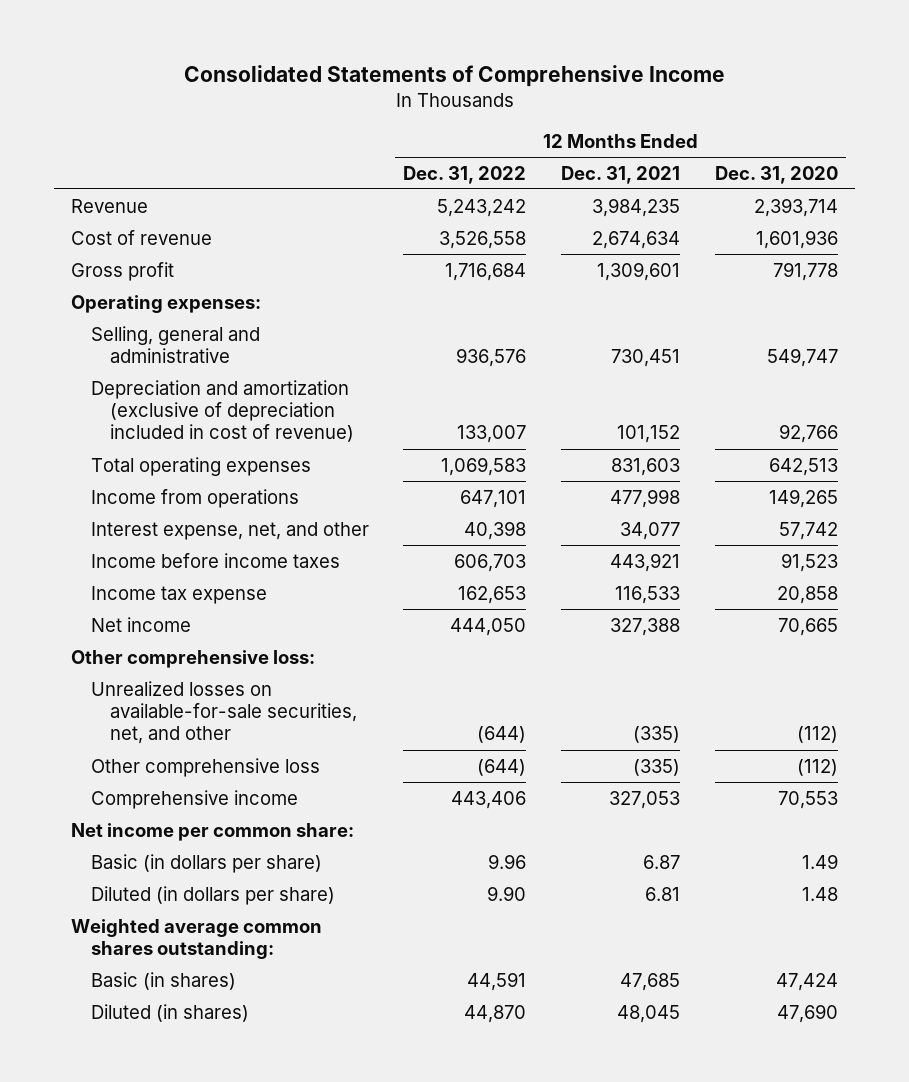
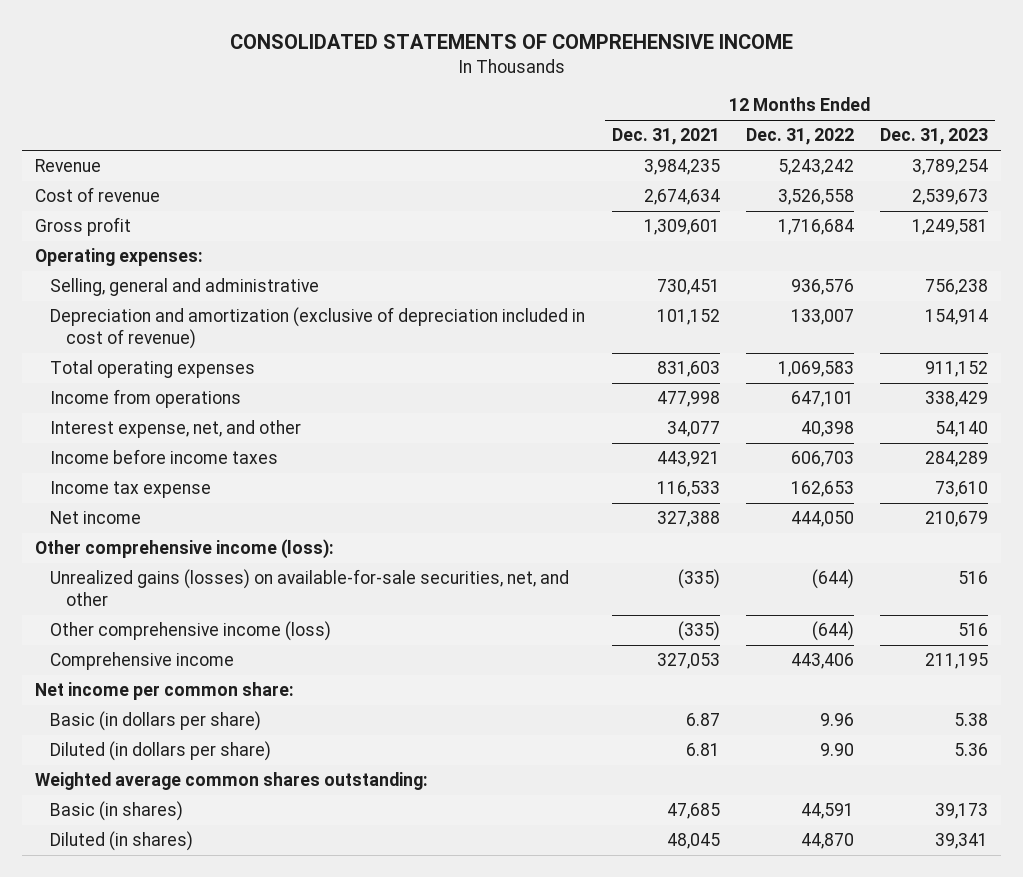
[183,65,725,88] Consolidated Statements of Comprehensive Income -> [229,33,793,49] CONSOLIDATED STATEMENTS OF COMPREHENSIVE INCOME
[714,165,838,184] Dec. 31, 2020 -> none
none -> [880,128,989,146] Dec. 31, 2023
[71,649,316,668] Other comprehensive loss: -> [34,539,334,560] Other comprehensive income (loss):
[90,680,358,745] Unrealized losses on available-for-sale securities, net, and other -> [50,569,570,606] Unrealized gains (losses) on available-for-sale securities, net, and other
[90,757,320,777] Other comprehensive loss -> [50,621,332,642] Other comprehensive income (loss)

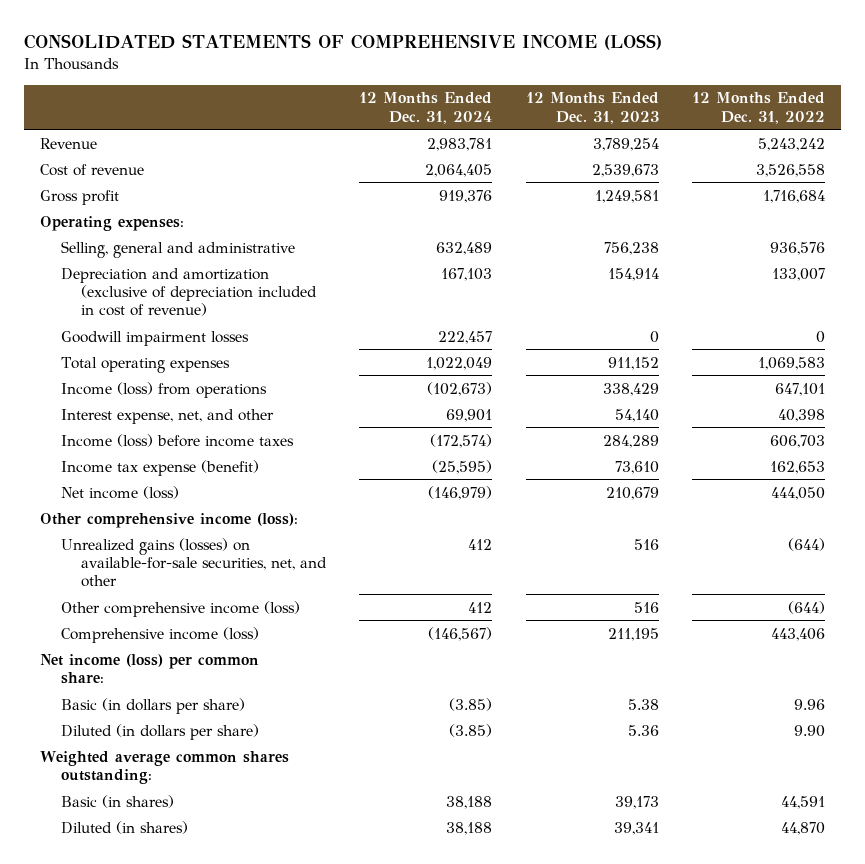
[229,33,793,49] CONSOLIDATED STATEMENTS OF COMPREHENSIVE INCOME -> [23,34,662,51] CONSOLIDATED STATEMENTS OF COMPREHENSIVE INCOME (LOSS)
[611,128,720,146] Dec. 31, 2021 -> none
none -> [359,92,493,124] 12 Months Ended Dec. 31, 2024
none -> [60,330,249,346] Goodwill impairment losses
[50,389,242,409] Income from operations -> [60,381,267,398] Income (loss) from operations
[50,449,279,465] Income before income taxes -> [60,433,294,447] Income (loss) before income taxes
[50,481,212,499] Income tax expense -> [60,459,259,476] Income tax expense (benefit)
[50,511,142,525] Net income -> [60,485,179,499] Net income (loss)
[50,652,235,671] Comprehensive income -> [60,626,259,643] Comprehensive income (loss)
[34,682,294,701] Net income per common share: -> [40,653,260,685] Net income (loss) per common share:

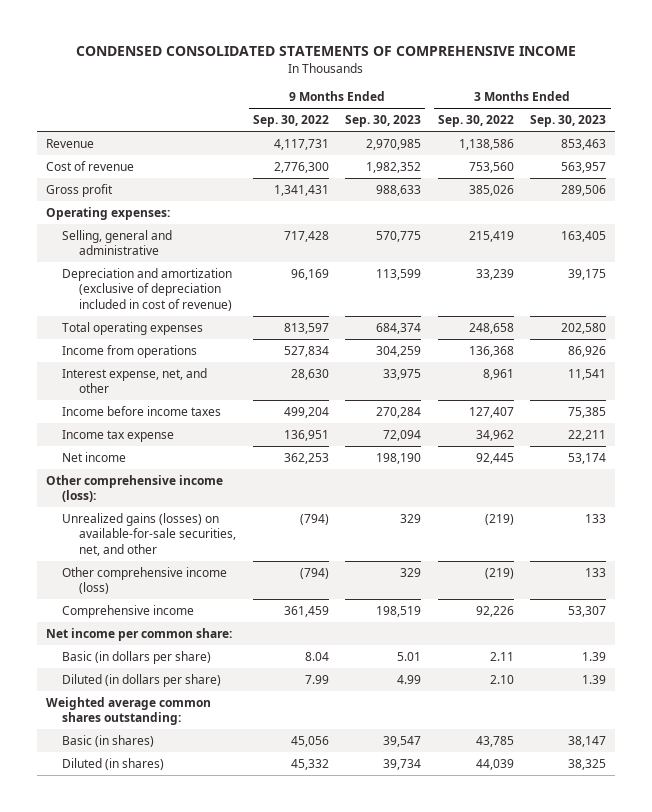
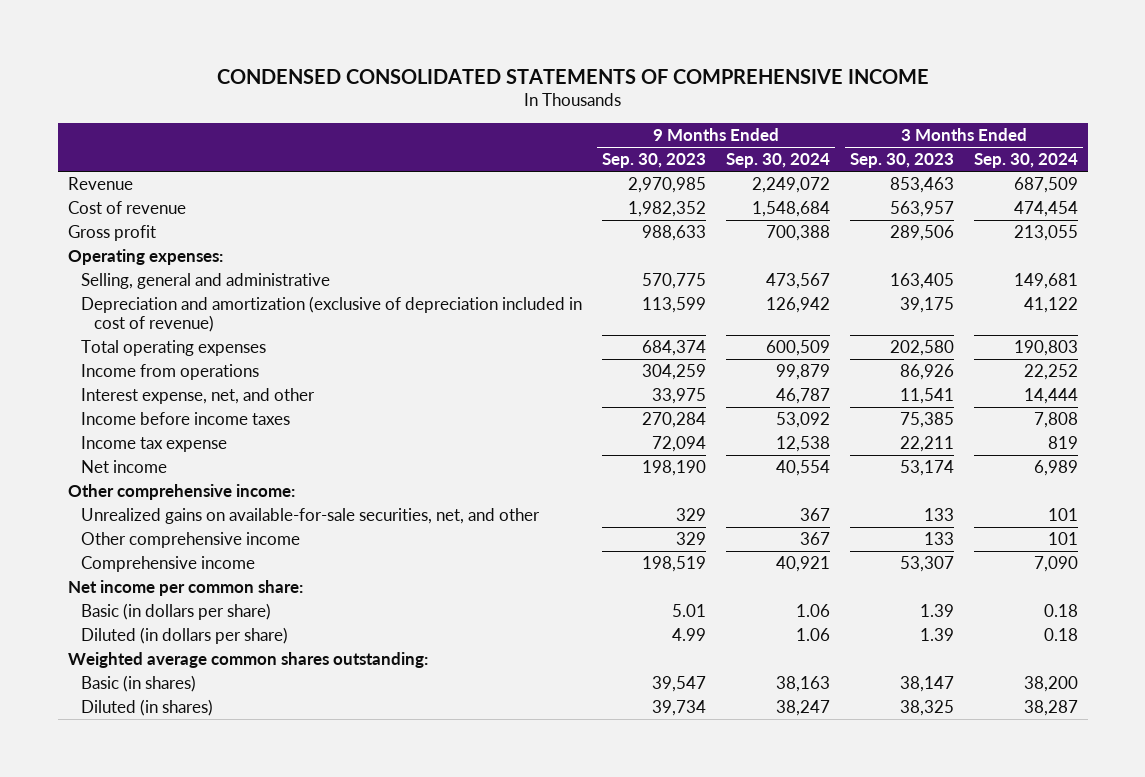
[252,115,329,128] Sep. 30, 2022 -> none
[437,115,514,128] Sep. 30, 2022 -> none
none -> [725,153,830,169] Sep. 30, 2024
none -> [973,153,1078,169] Sep. 30, 2024
[45,474,223,503] Other comprehensive income (loss): -> [67,484,295,501] Other comprehensive income:
[62,512,237,556] Unrealized gains (losses) on available-for-sale securities, net, and other -> [80,508,540,525] Unrealized gains on available-for-sale securities, net, and other
[62,566,228,595] Other comprehensive income (loss) -> [80,532,300,549] Other comprehensive income

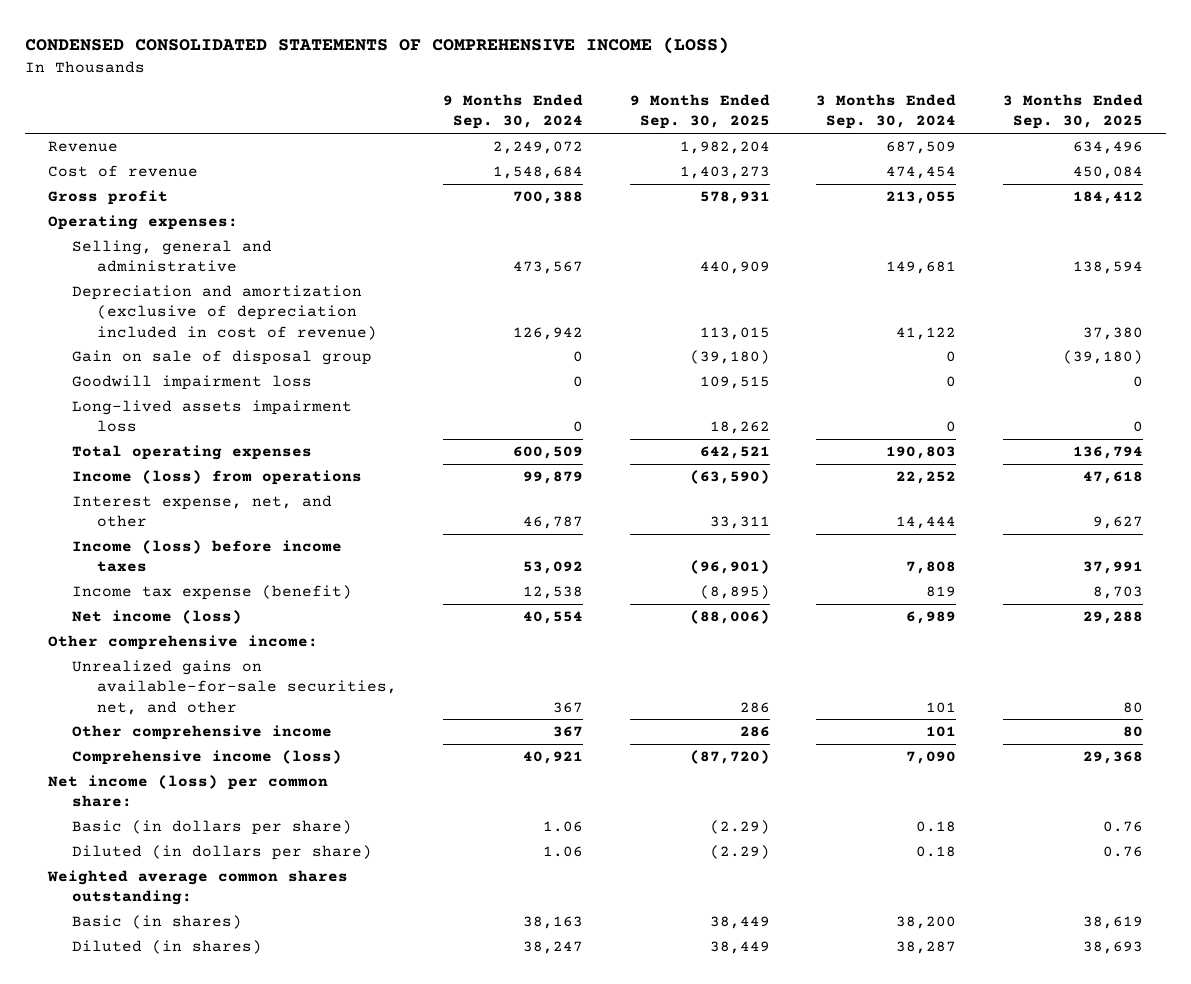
[216,68,929,84] CONDENSED CONSOLIDATED STATEMENTS OF COMPREHENSIVE INCOME -> [24,36,729,54] CONDENSED CONSOLIDATED STATEMENTS OF COMPREHENSIVE INCOME (LOSS)
[601,153,706,169] Sep. 30, 2023 -> none
[849,153,954,169] Sep. 30, 2023 -> none
none -> [629,94,770,130] 9 Months Ended Sep. 30, 2025
none -> [1003,94,1144,130] 3 Months Ended Sep. 30, 2025
none -> [72,350,373,366] Gain on sale of disposal group
none -> [72,375,313,391] Goodwill impairment loss
none -> [72,400,353,433] Long-lived assets impairment loss
[80,364,259,381] Income from operations -> [72,470,363,486] Income (loss) from operations
[80,412,290,426] Income before income taxes -> [72,540,343,573] Income (loss) before income taxes
[80,436,227,453] Income tax expense -> [72,585,353,601] Income tax expense (benefit)
[80,460,167,474] Net income -> [72,610,243,625] Net income (loss)
[80,556,255,573] Comprehensive income -> [72,750,343,766] Comprehensive income (loss)
[67,580,303,597] Net income per common share: -> [47,775,328,808] Net income (loss) per common share:

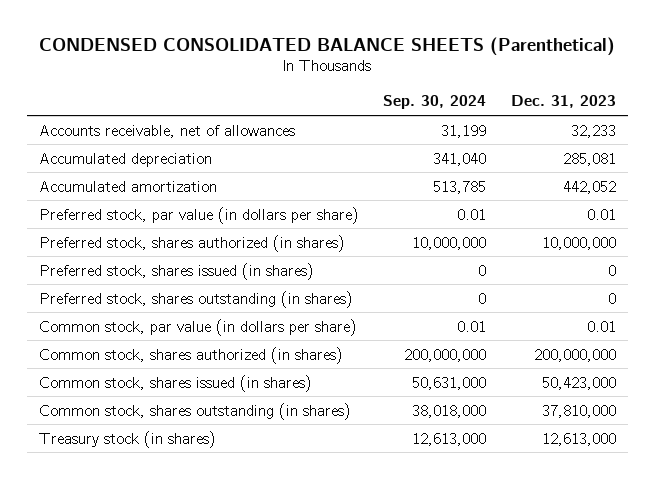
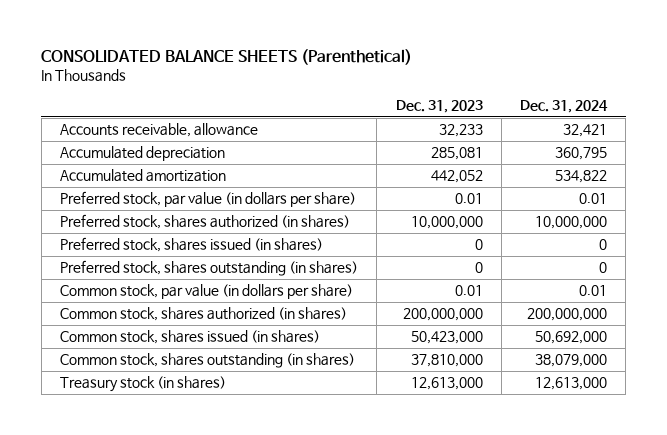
[39,36,616,56] CONDENSED CONSOLIDATED BALANCE SHEETS (Parenthetical) -> [41,49,413,66] CONSOLIDATED BALANCE SHEETS (Parenthetical)
[383,95,487,110] Sep. 30, 2024 -> none
none -> [520,100,609,114] Dec. 31, 2024
[38,124,295,138] Accounts receivable, net of allowances -> [60,123,259,138] Accounts receivable, allowance

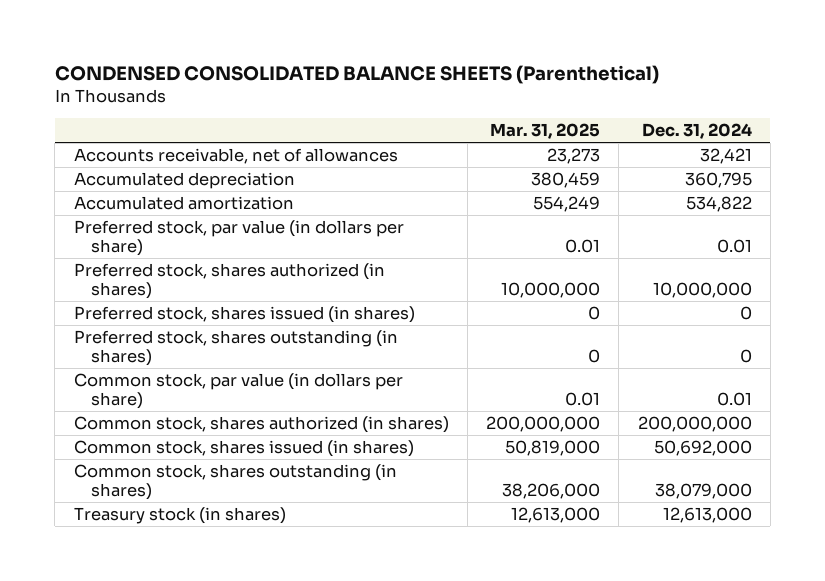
[41,49,413,66] CONSOLIDATED BALANCE SHEETS (Parenthetical) -> [54,65,659,85] CONDENSED CONSOLIDATED BALANCE SHEETS (Parenthetical)
[395,100,483,114] Dec. 31, 2023 -> none
none -> [490,123,601,140] Mar. 31, 2025
[60,123,259,138] Accounts receivable, allowance -> [73,147,398,164] Accounts receivable, net of allowances

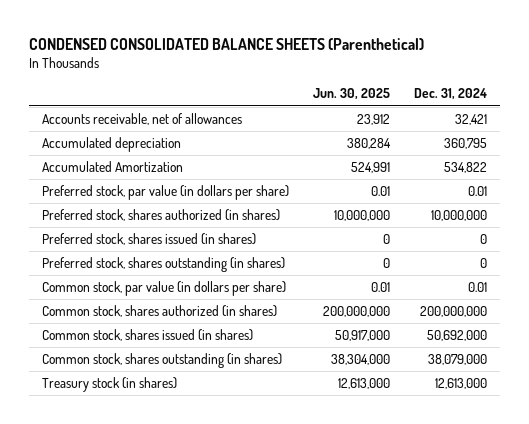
[490,123,601,140] Mar. 31, 2025 -> none
none -> [313,88,391,101] Jun. 30, 2025
[73,195,294,210] Accumulated amortization -> [41,160,183,172] Accumulated Amortization

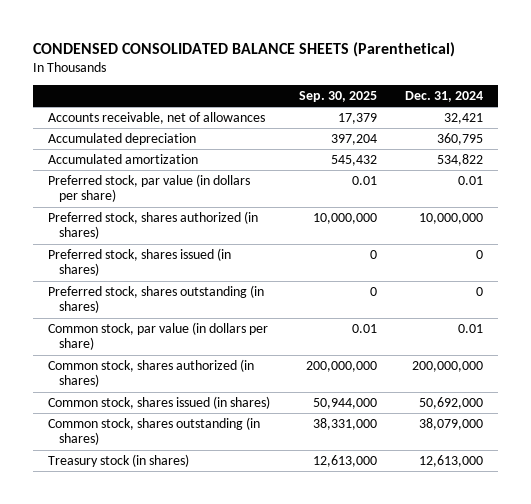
[313,88,391,101] Jun. 30, 2025 -> none
none -> [298,91,377,103] Sep. 30, 2025
[41,160,183,172] Accumulated Amortization -> [47,153,198,164] Accumulated amortization

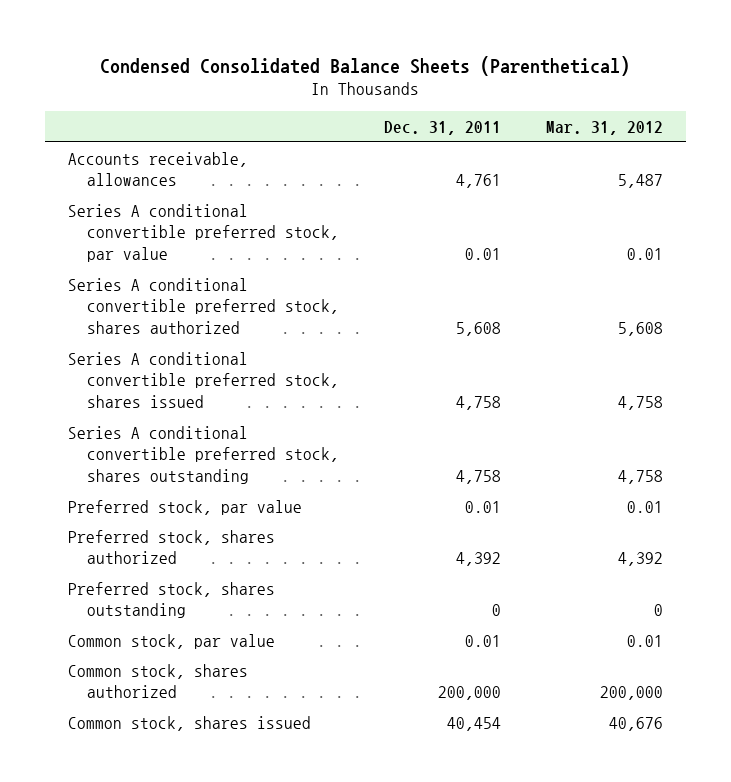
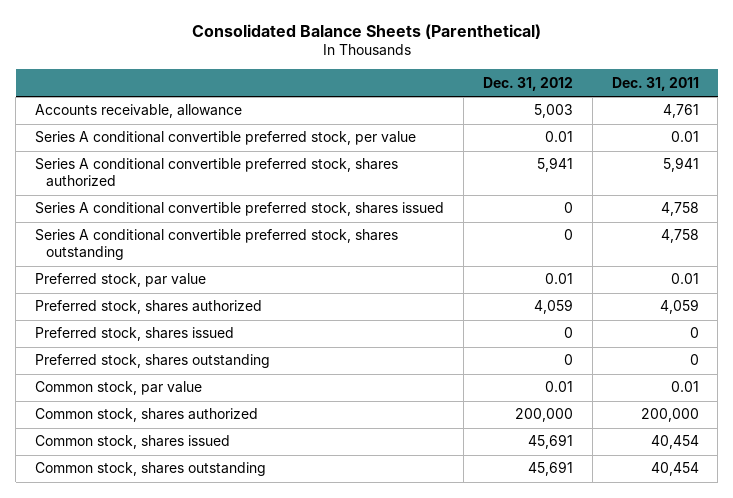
[100,55,631,76] Condensed Consolidated Balance Sheets (Parenthetical) -> [191,23,541,39] Consolidated Balance Sheets (Parenthetical)
[546,120,664,135] Mar. 31, 2012 -> none
none -> [482,76,573,91] Dec. 31, 2012
[67,151,248,187] Accounts receivable, allowances -> [34,104,242,119] Accounts receivable, allowance
[67,203,340,263] Series A conditional convertible preferred stock, par value -> [34,131,416,146] Series A conditional convertible preferred stock, per value
[456,322,502,337] 5,608 -> [662,157,699,173] 5,941
[456,552,502,567] 4,392 -> [659,299,699,315] 4,059
none -> [34,327,234,342] Preferred stock, shares issued
none -> [34,462,266,477] Common stock, shares outstanding

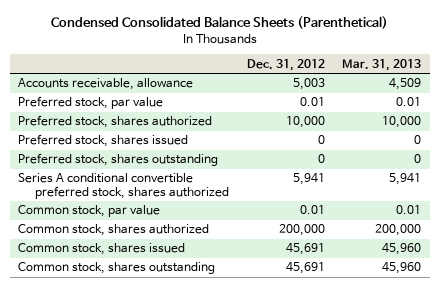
[191,23,541,39] Consolidated Balance Sheets (Parenthetical) -> [50,16,388,30] Condensed Consolidated Balance Sheets (Parenthetical)
[611,76,699,91] Dec. 31, 2011 -> none
none -> [341,58,421,71] Mar. 31, 2013
[34,131,416,146] Series A conditional convertible preferred stock, per value -> none
[34,202,444,217] Series A conditional convertible preferred stock, shares issued -> none
[34,229,398,261] Series A conditional convertible preferred stock, shares outstanding -> none
[533,299,573,315] 4,059 -> [285,116,325,129] 10,000
[34,158,398,188] Series A conditional convertible preferred stock, shares authorized -> [18,173,230,200] Series A conditional convertible preferred stock, shares authorized

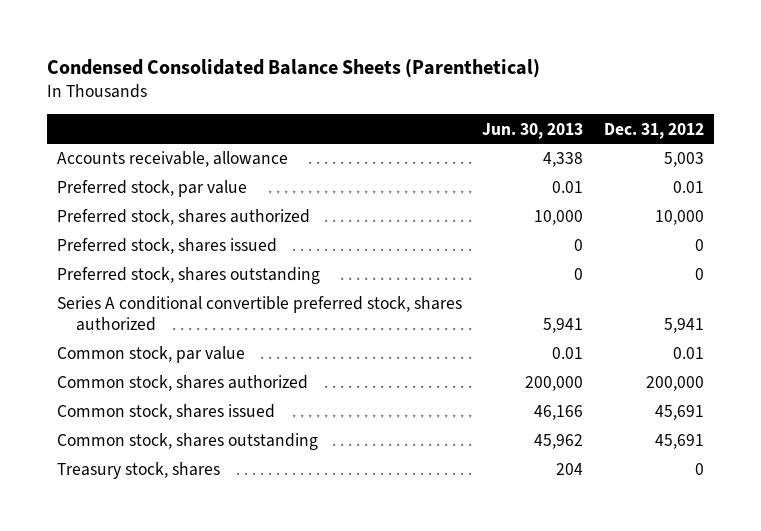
[341,58,421,71] Mar. 31, 2013 -> none
none -> [482,122,584,139] Jun. 30, 2013
none -> [56,462,220,480] Treasury stock, shares

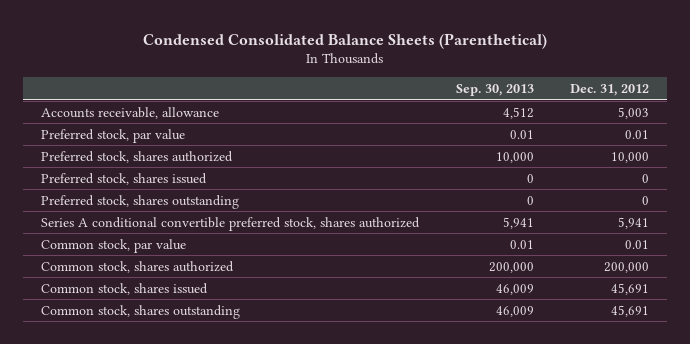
[482,122,584,139] Jun. 30, 2013 -> none
none -> [455,83,534,96] Sep. 30, 2013
[56,462,220,480] Treasury stock, shares -> none

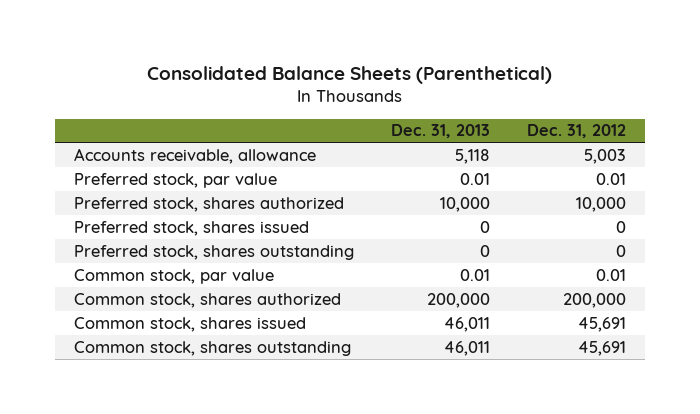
[143,32,548,49] Condensed Consolidated Balance Sheets (Parenthetical) -> [146,66,552,85] Consolidated Balance Sheets (Parenthetical)
[455,83,534,96] Sep. 30, 2013 -> none
none -> [390,124,490,139] Dec. 31, 2013
[41,216,421,231] Series A conditional convertible preferred stock, shares authorized -> none

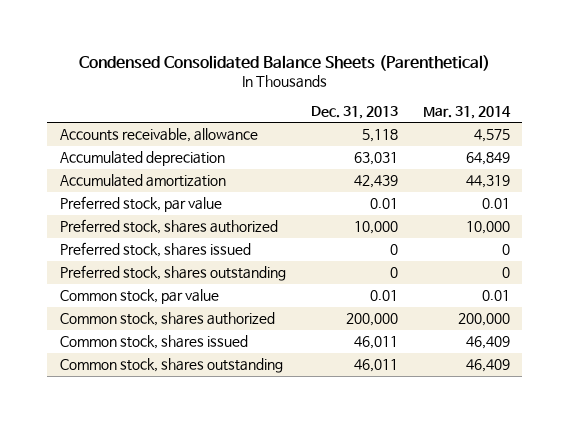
[146,66,552,85] Consolidated Balance Sheets (Parenthetical) -> [78,54,490,71] Condensed Consolidated Balance Sheets (Parenthetical)
[527,124,627,139] Dec. 31, 2012 -> none
none -> [422,105,511,119] Mar. 31, 2014
none -> [59,151,225,167] Accumulated depreciation
none -> [59,174,226,188] Accumulated amortization

